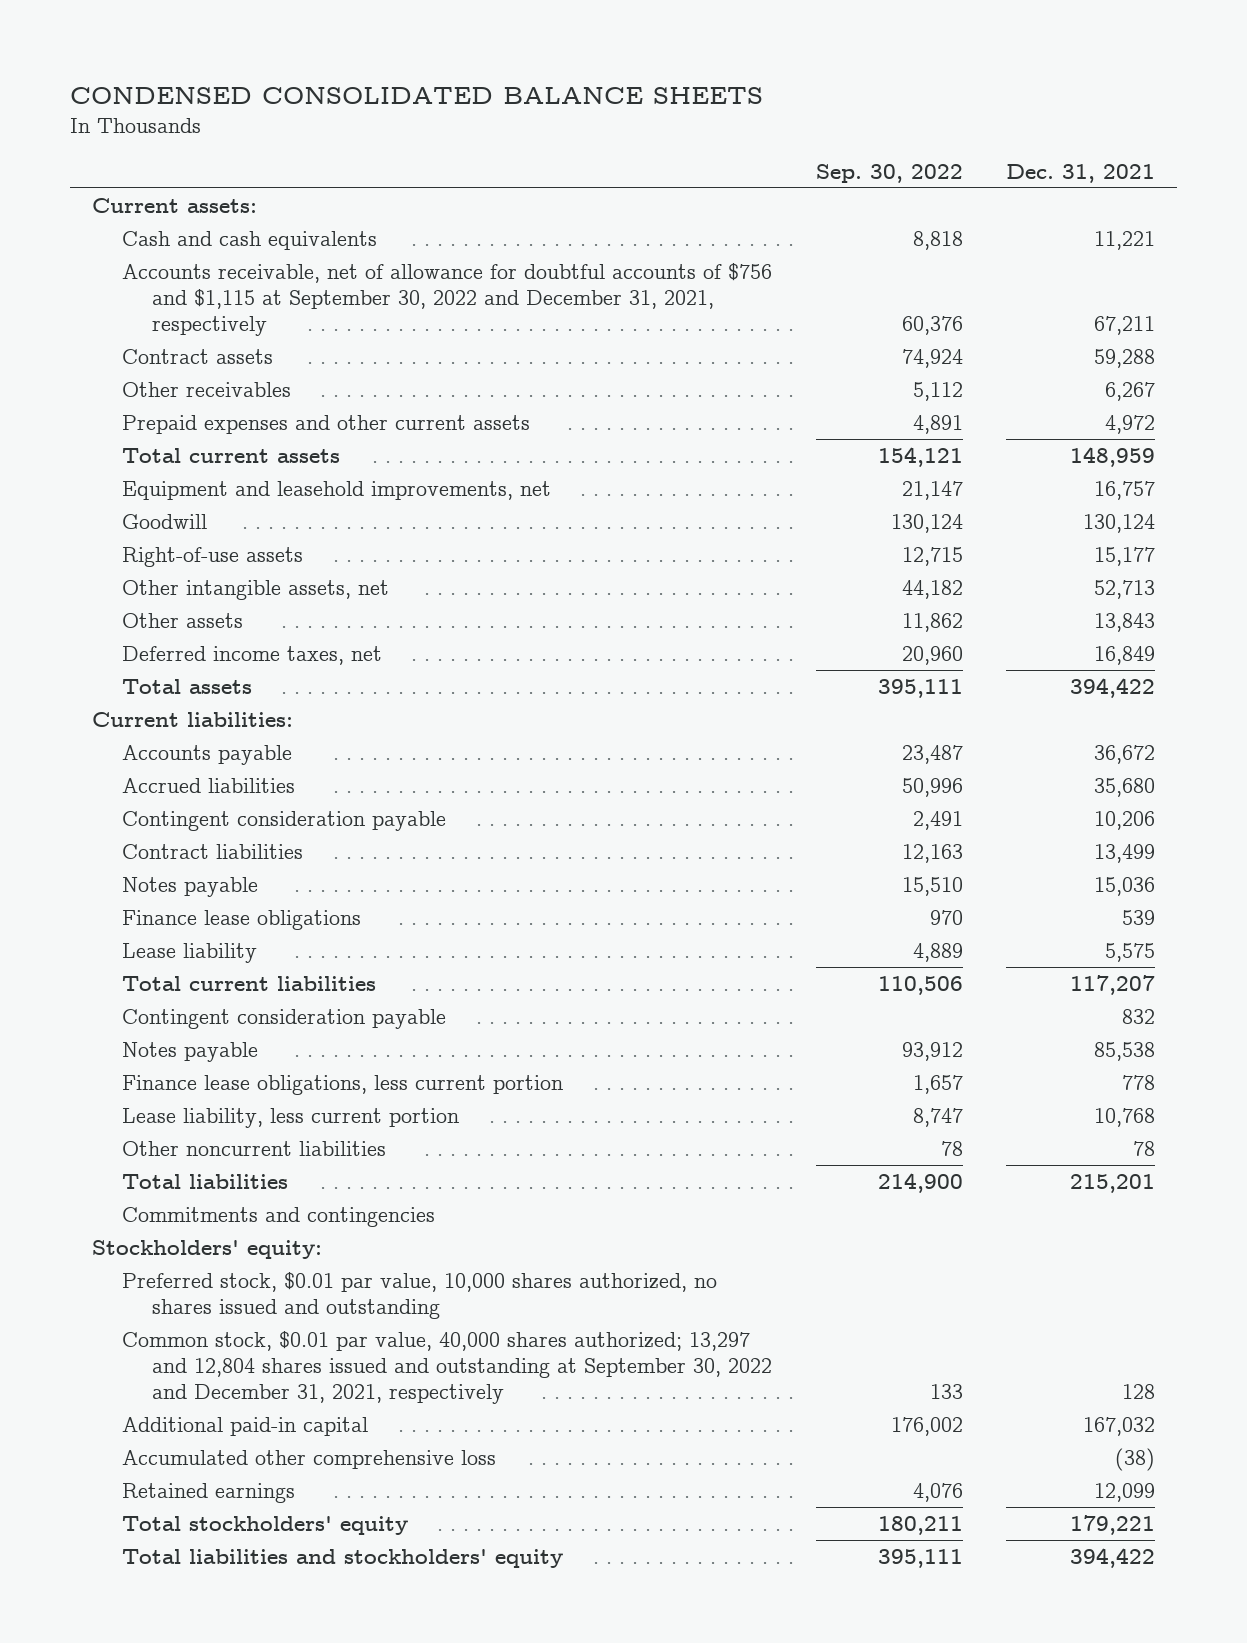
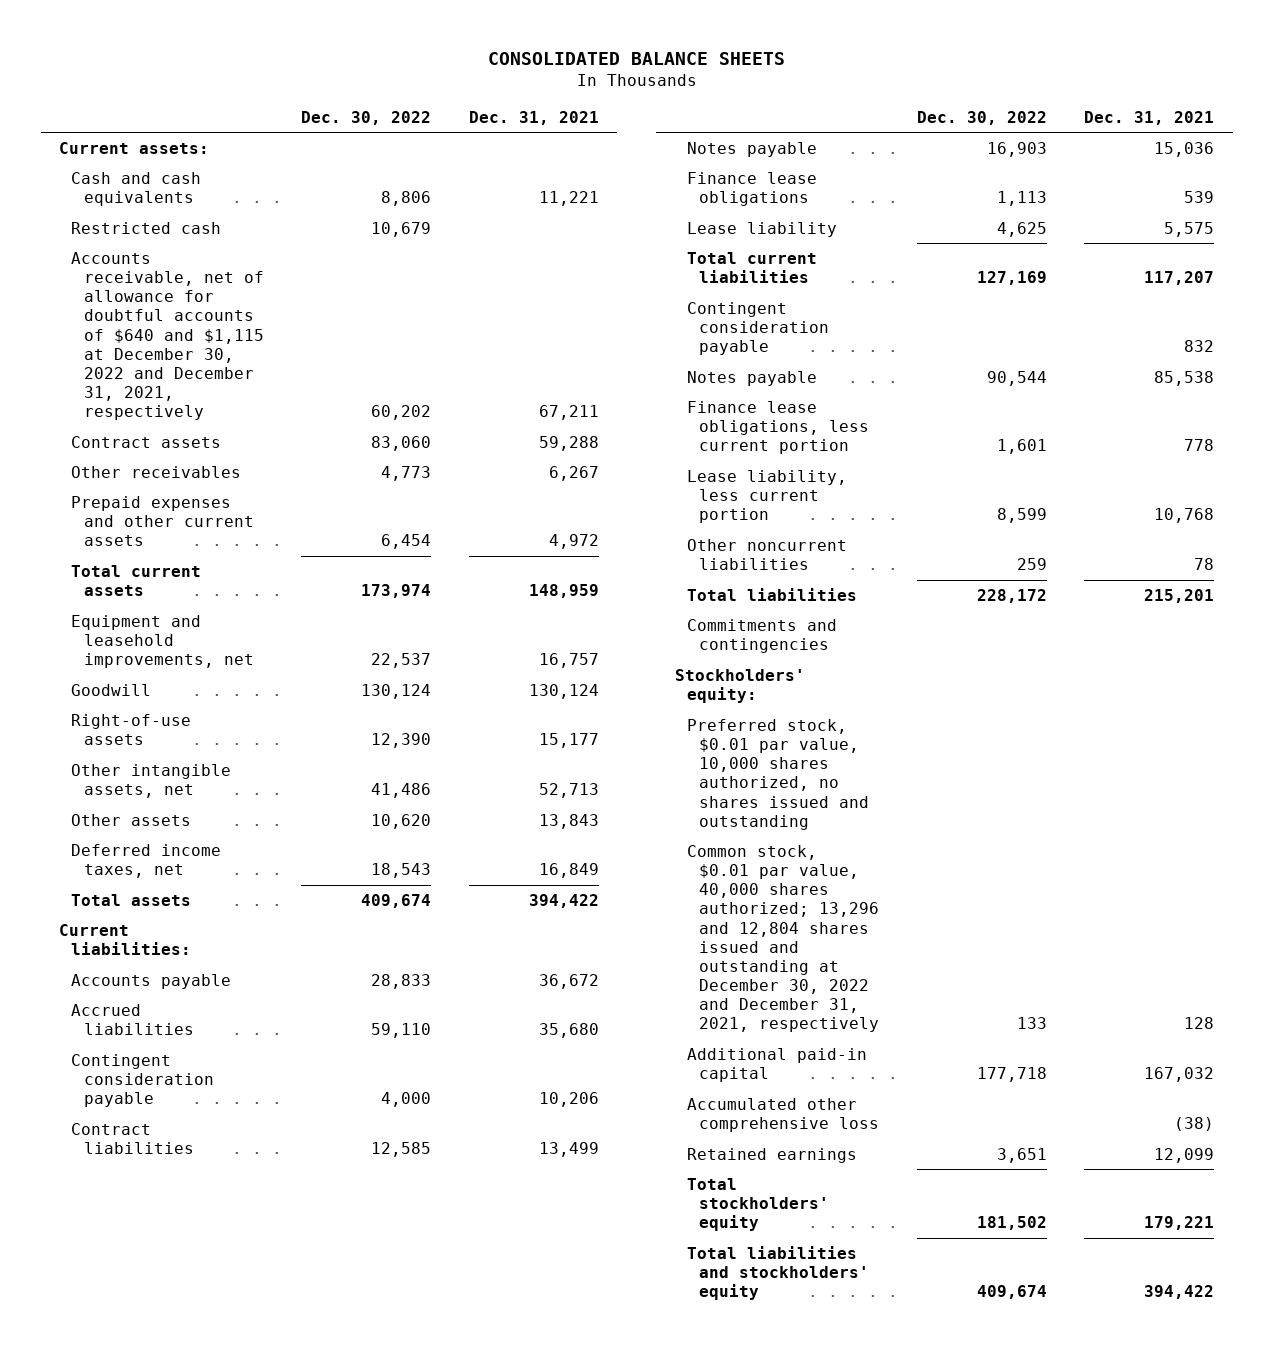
[70,86,764,104] CONDENSED CONSOLIDATED BALANCE SHEETS -> [487,51,785,65] CONSOLIDATED BALANCE SHEETS
[815,163,963,183] Sep. 30, 2022 -> none
none -> [301,110,432,125] Dec. 30, 2022
none -> [71,221,222,234] Restricted cash
[122,263,773,337] Accounts receivable, net of allowance for doubtful accounts of $756 and $1,115 at September 30, 2022 and December 31, 2021, respectively -> [71,251,264,421] Accounts receivable, net of allowance for doubtful accounts of $640 and $1,115 at December 30, 2022 and December 31, 2021, respectively
[122,1331,773,1405] Common stock, $0.01 par value, 40,000 shares authorized; 13,297 and 12,804 shares issued and outstanding at September 30, 2022 and December 31, 2021, respectively -> [687,844,880,1033] Common stock, $0.01 par value, 40,000 shares authorized; 13,296 and 12,804 shares issued and outstanding at December 30, 2022 and December 31, 2021, respectively

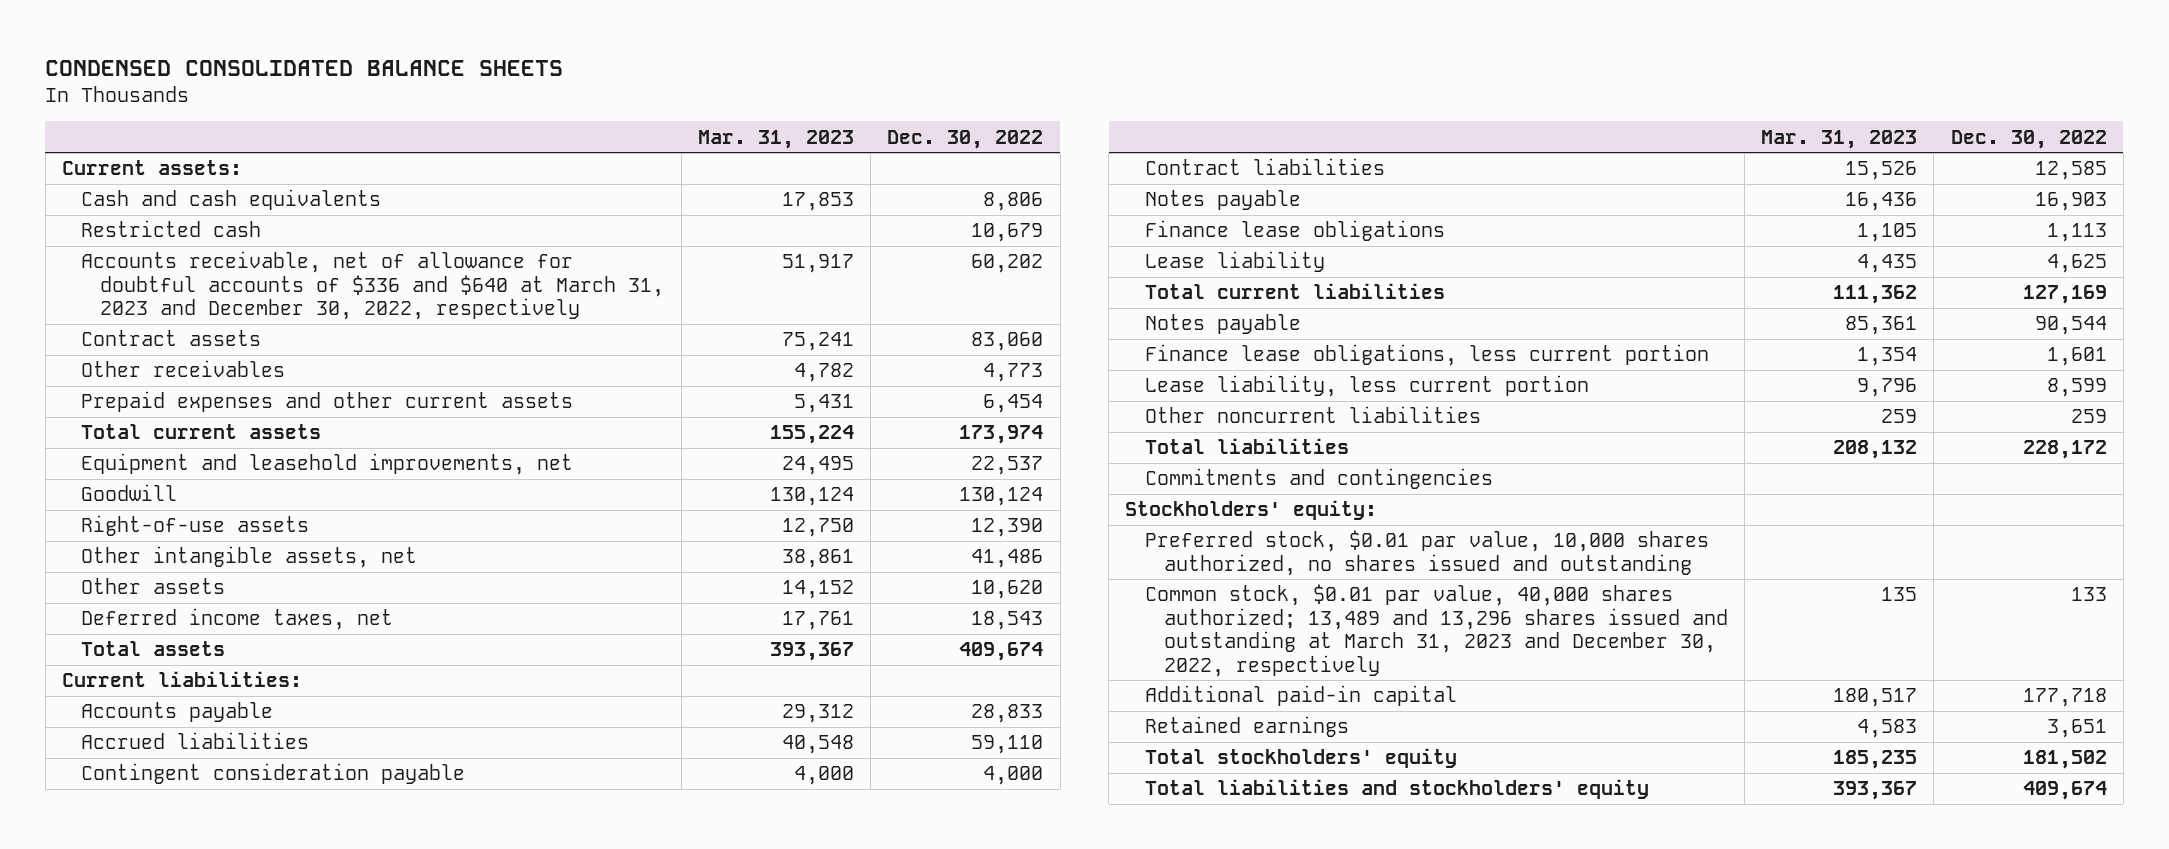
[487,51,785,65] CONSOLIDATED BALANCE SHEETS -> [45,59,564,76] CONDENSED CONSOLIDATED BALANCE SHEETS
[468,110,599,125] Dec. 31, 2021 -> none
none -> [697,129,854,149] Mar. 31, 2023
[71,251,264,421] Accounts receivable, net of allowance for doubtful accounts of $640 and $1,115 at December 30, 2022 and December 31, 2021, respectively -> [81,251,665,321] Accounts receivable, net of allowance for doubtful accounts of $336 and $640 at March 31, 2023 and December 30, 2022, respectively
[687,301,830,356] Contingent consideration payable -> none
[687,844,880,1033] Common stock, $0.01 par value, 40,000 shares authorized; 13,296 and 12,804 shares issued and outstanding at December 30, 2022 and December 31, 2021, respectively -> [1144,584,1728,677] Common stock, $0.01 par value, 40,000 shares authorized; 13,489 and 13,296 shares issued and outstanding at March 31, 2023 and December 30, 2022, respectively
[687,1097,880,1133] Accumulated other comprehensive loss -> none

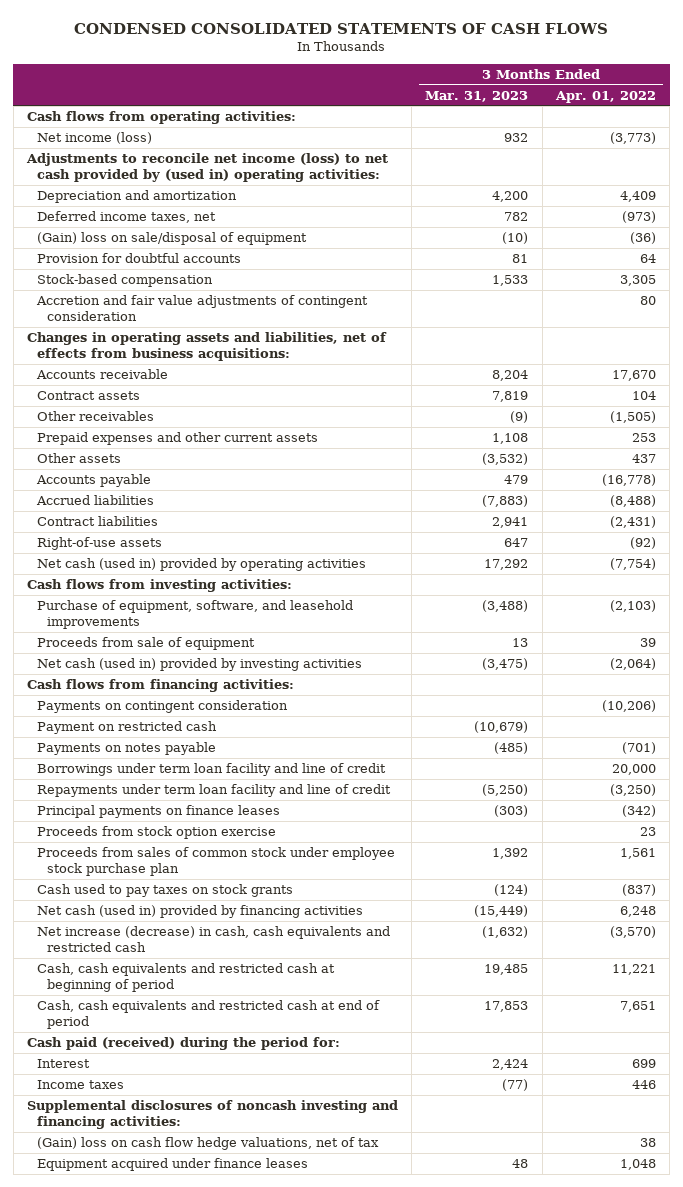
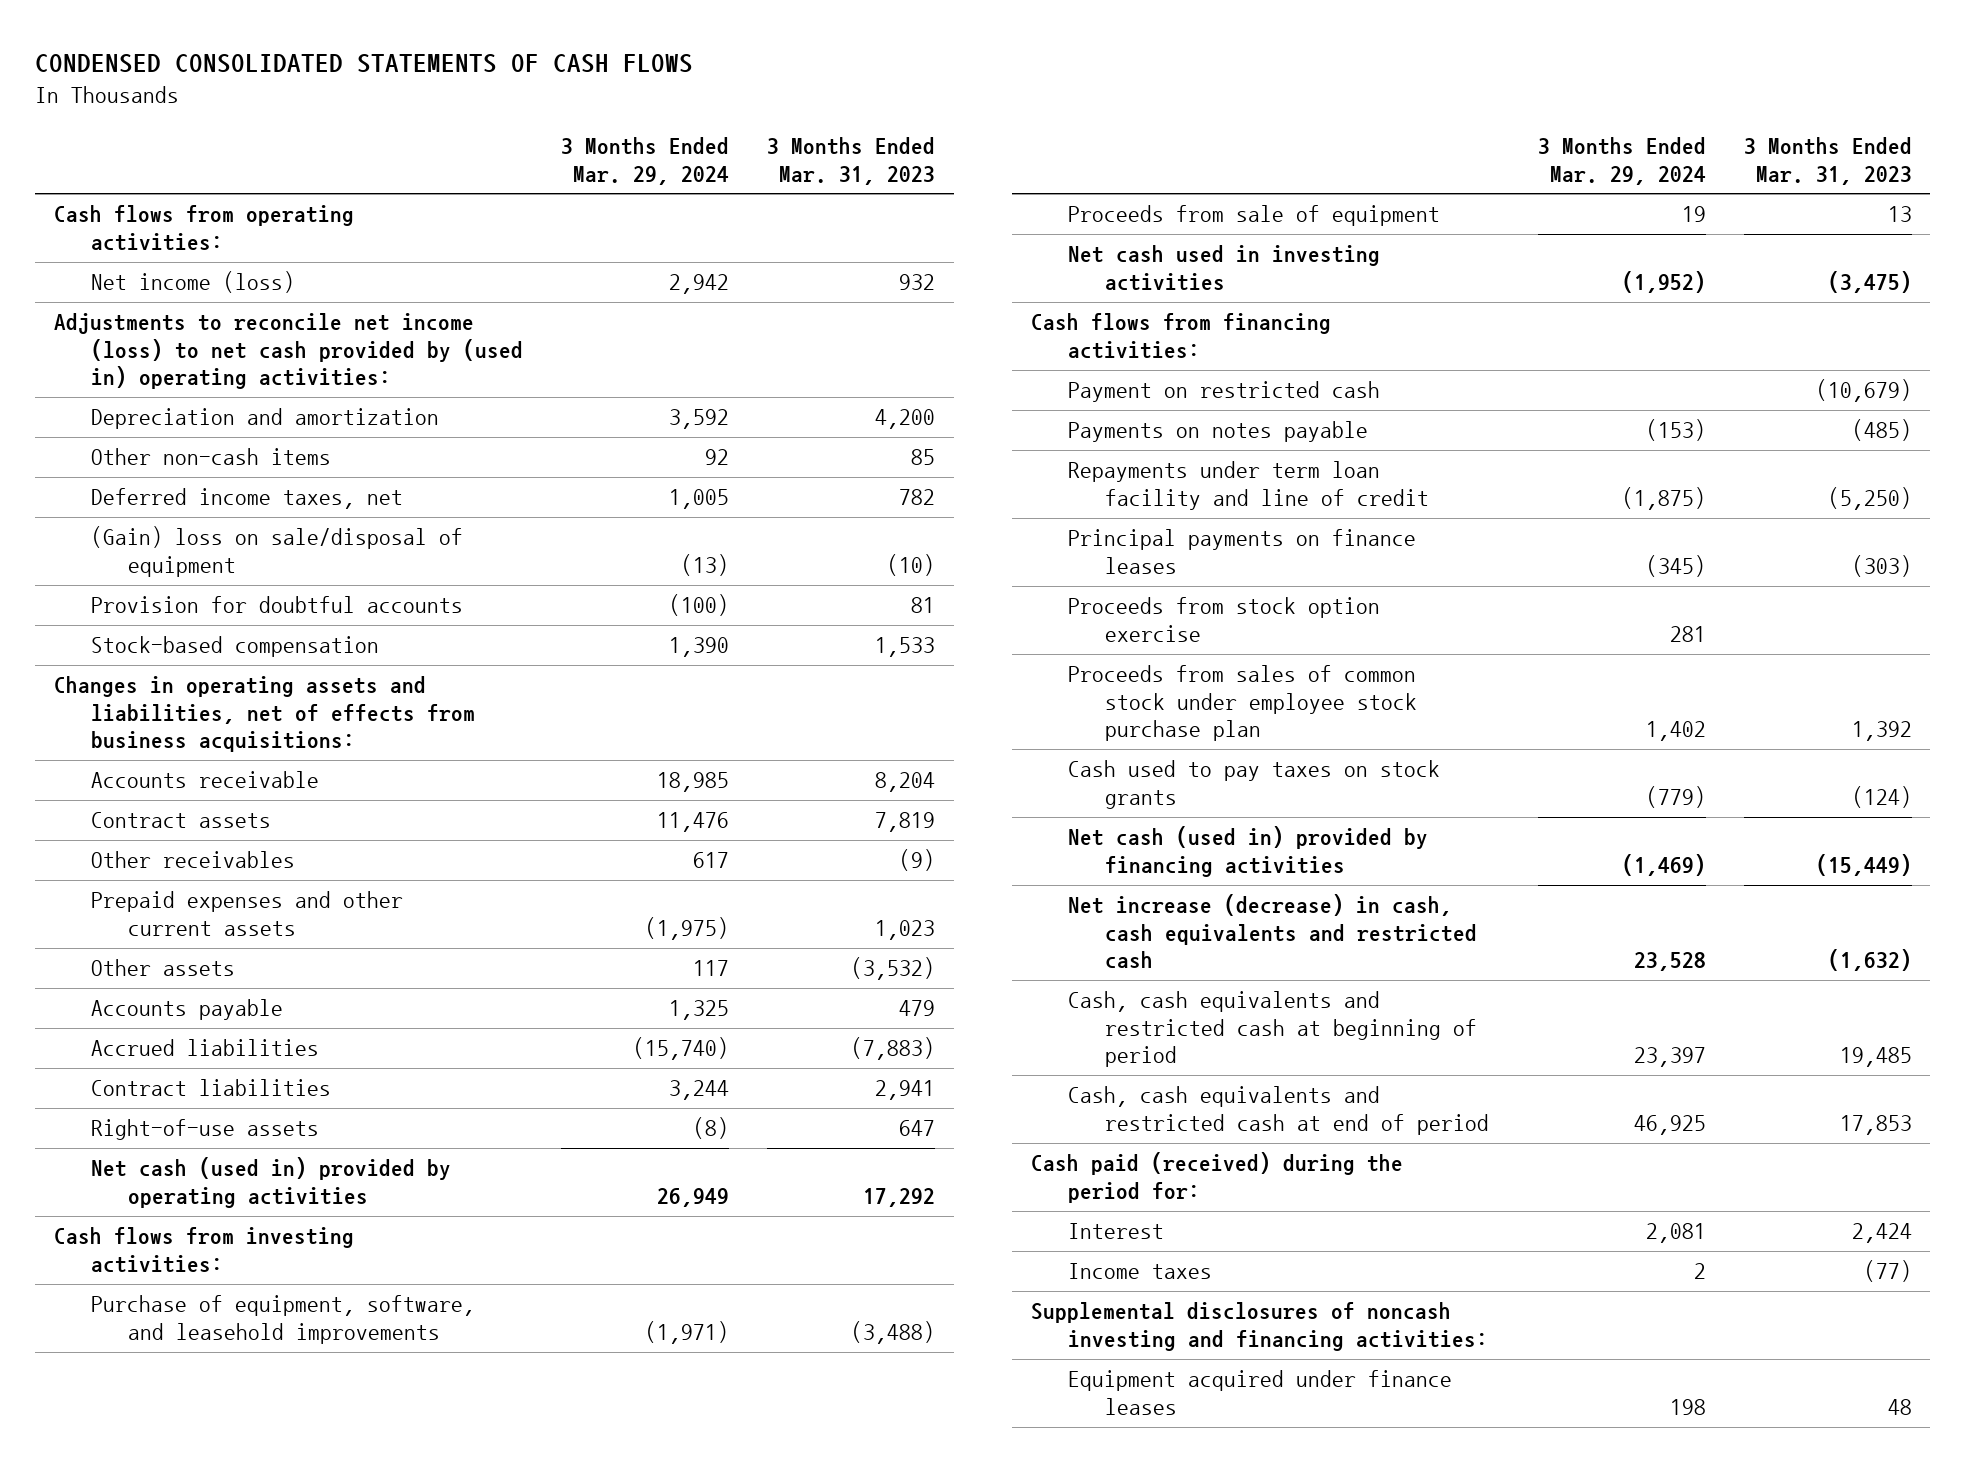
[554,90,656,103] Apr. 01, 2022 -> none
none -> [561,137,730,185] 3 Months Ended Mar. 29, 2024
none -> [91,448,332,466] Other non-cash items
[35,295,368,322] Accretion and fair value adjustments of contingent consideration -> none
[492,433,529,445] 1,108 -> [874,919,935,940] 1,023
[36,658,362,672] Net cash (used in) provided by investing activities -> [1067,245,1380,291] Net cash used in investing activities
[36,700,288,714] Payments on contingent consideration -> none
[36,763,386,777] Borrowings under term loan facility and line of credit -> none
[36,1137,379,1151] (Gain) loss on cash flow hedge valuations, net of tax -> none

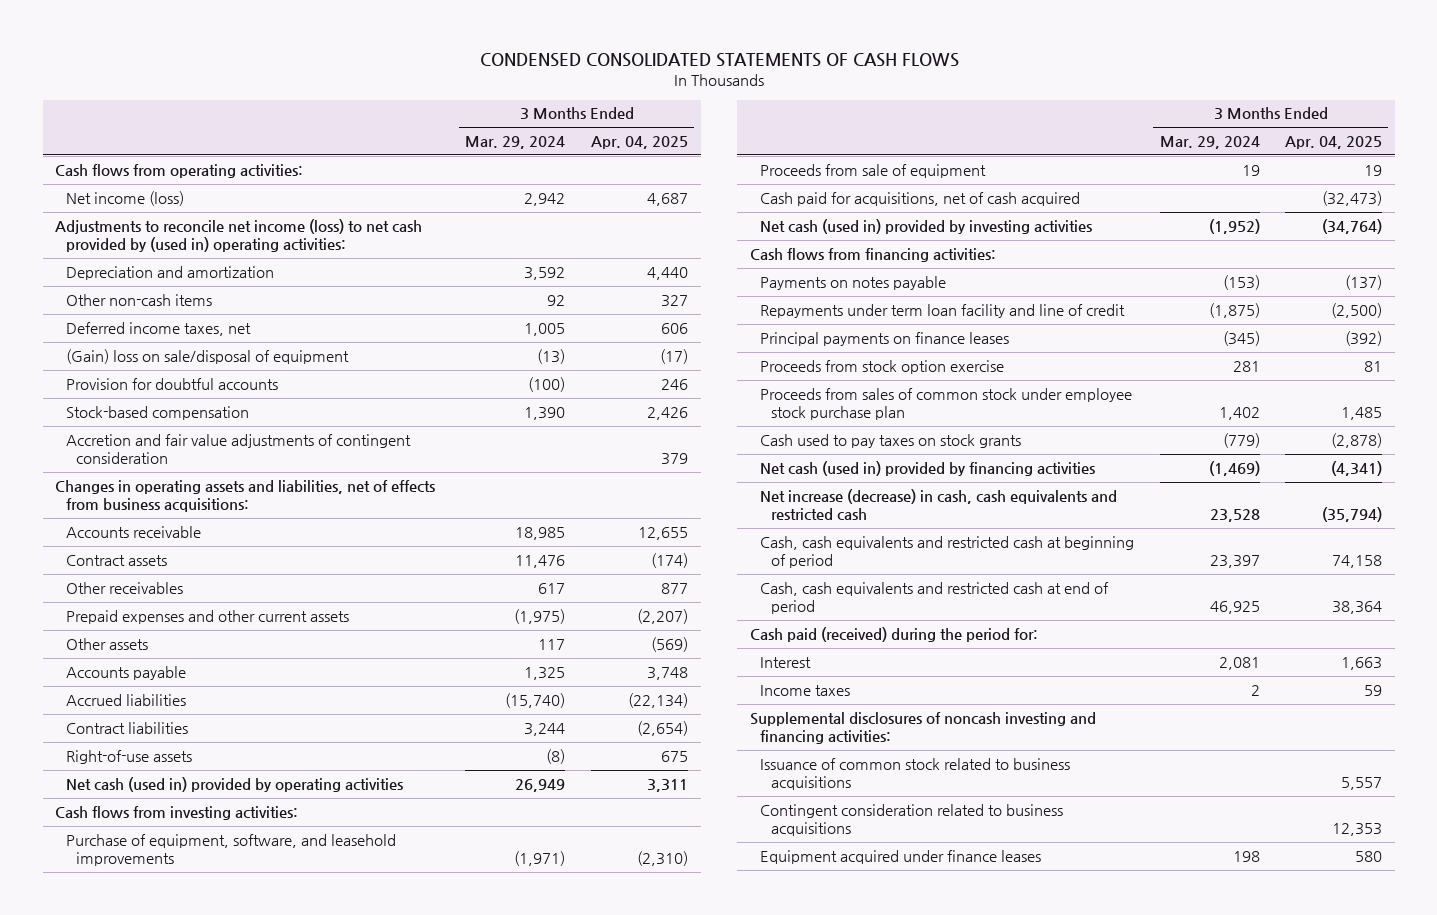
[766,137,935,185] 3 Months Ended Mar. 31, 2023 -> none
none -> [590,135,688,149] Apr. 04, 2025
none -> [65,433,411,464] Accretion and fair value adjustments of contingent consideration
none -> [760,191,1081,206] Cash paid for acquisitions, net of cash acquired
[1067,245,1380,291] Net cash used in investing activities -> [760,218,1093,234] Net cash (used in) provided by investing activities
[1067,381,1380,403] Payment on restricted cash -> none
none -> [760,757,1071,790] Issuance of common stock related to business acquisitions
none -> [760,803,1064,836] Contingent consideration related to business acquisitions

